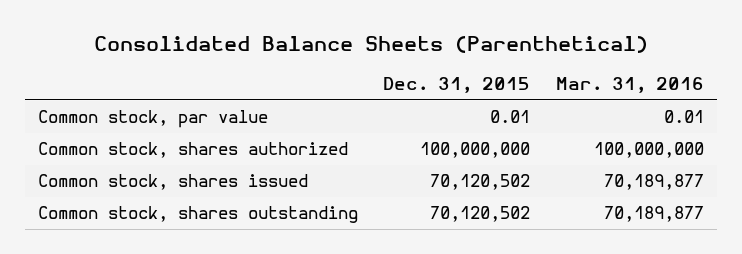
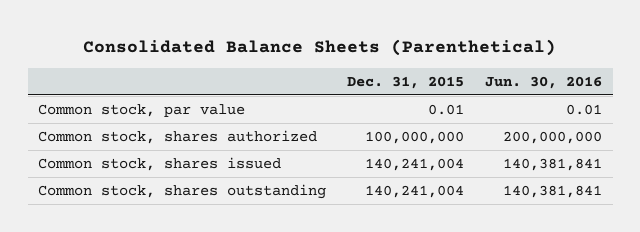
[556,77,705,94] Mar. 31, 2016 -> none
none -> [485,75,603,89] Jun. 30, 2016
[430,174,531,191] 70,120,502 -> [365,158,465,172] 140,241,004
[430,206,531,223] 70,120,502 -> [365,185,465,199] 140,241,004

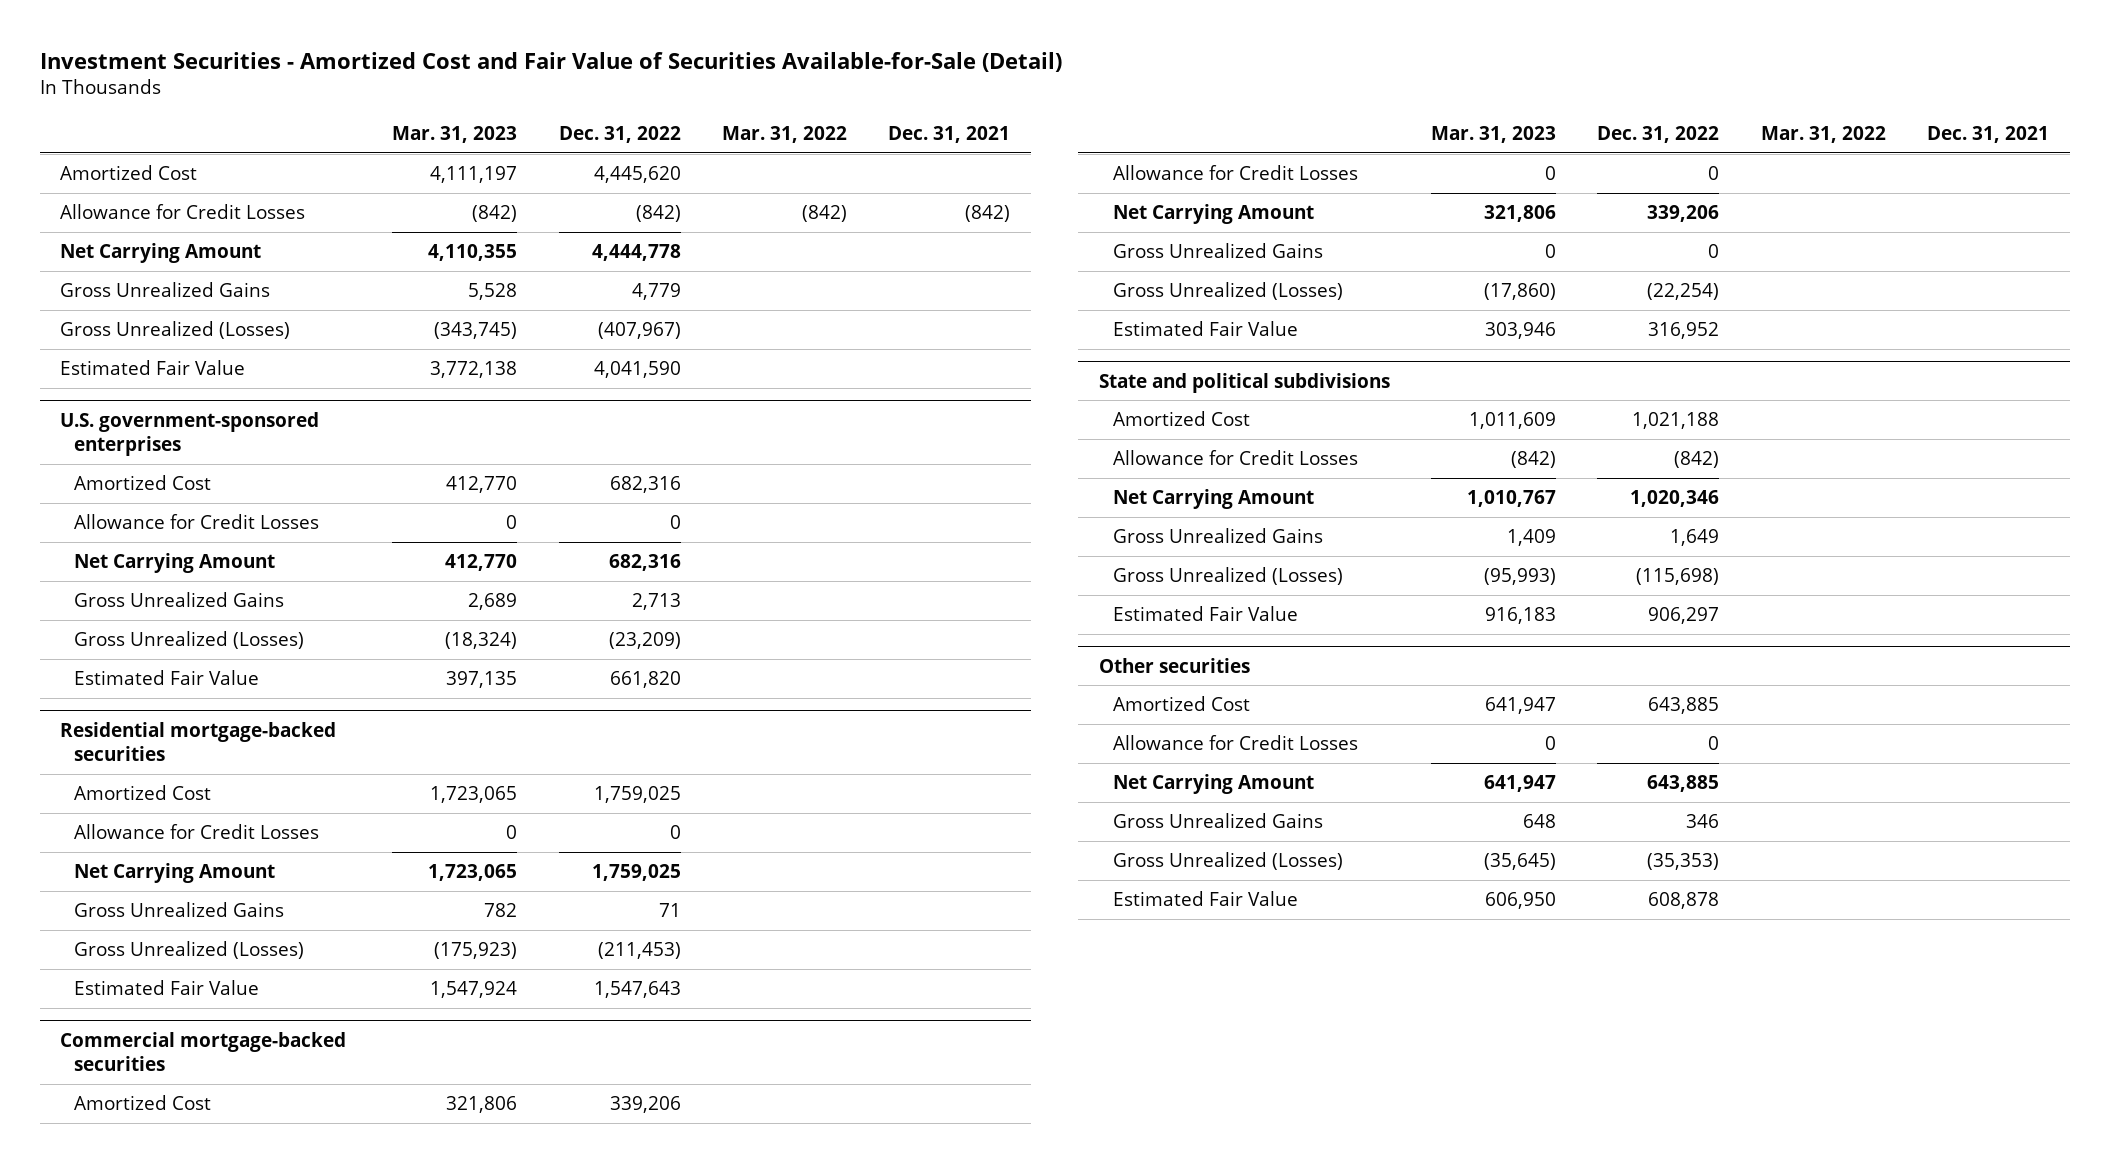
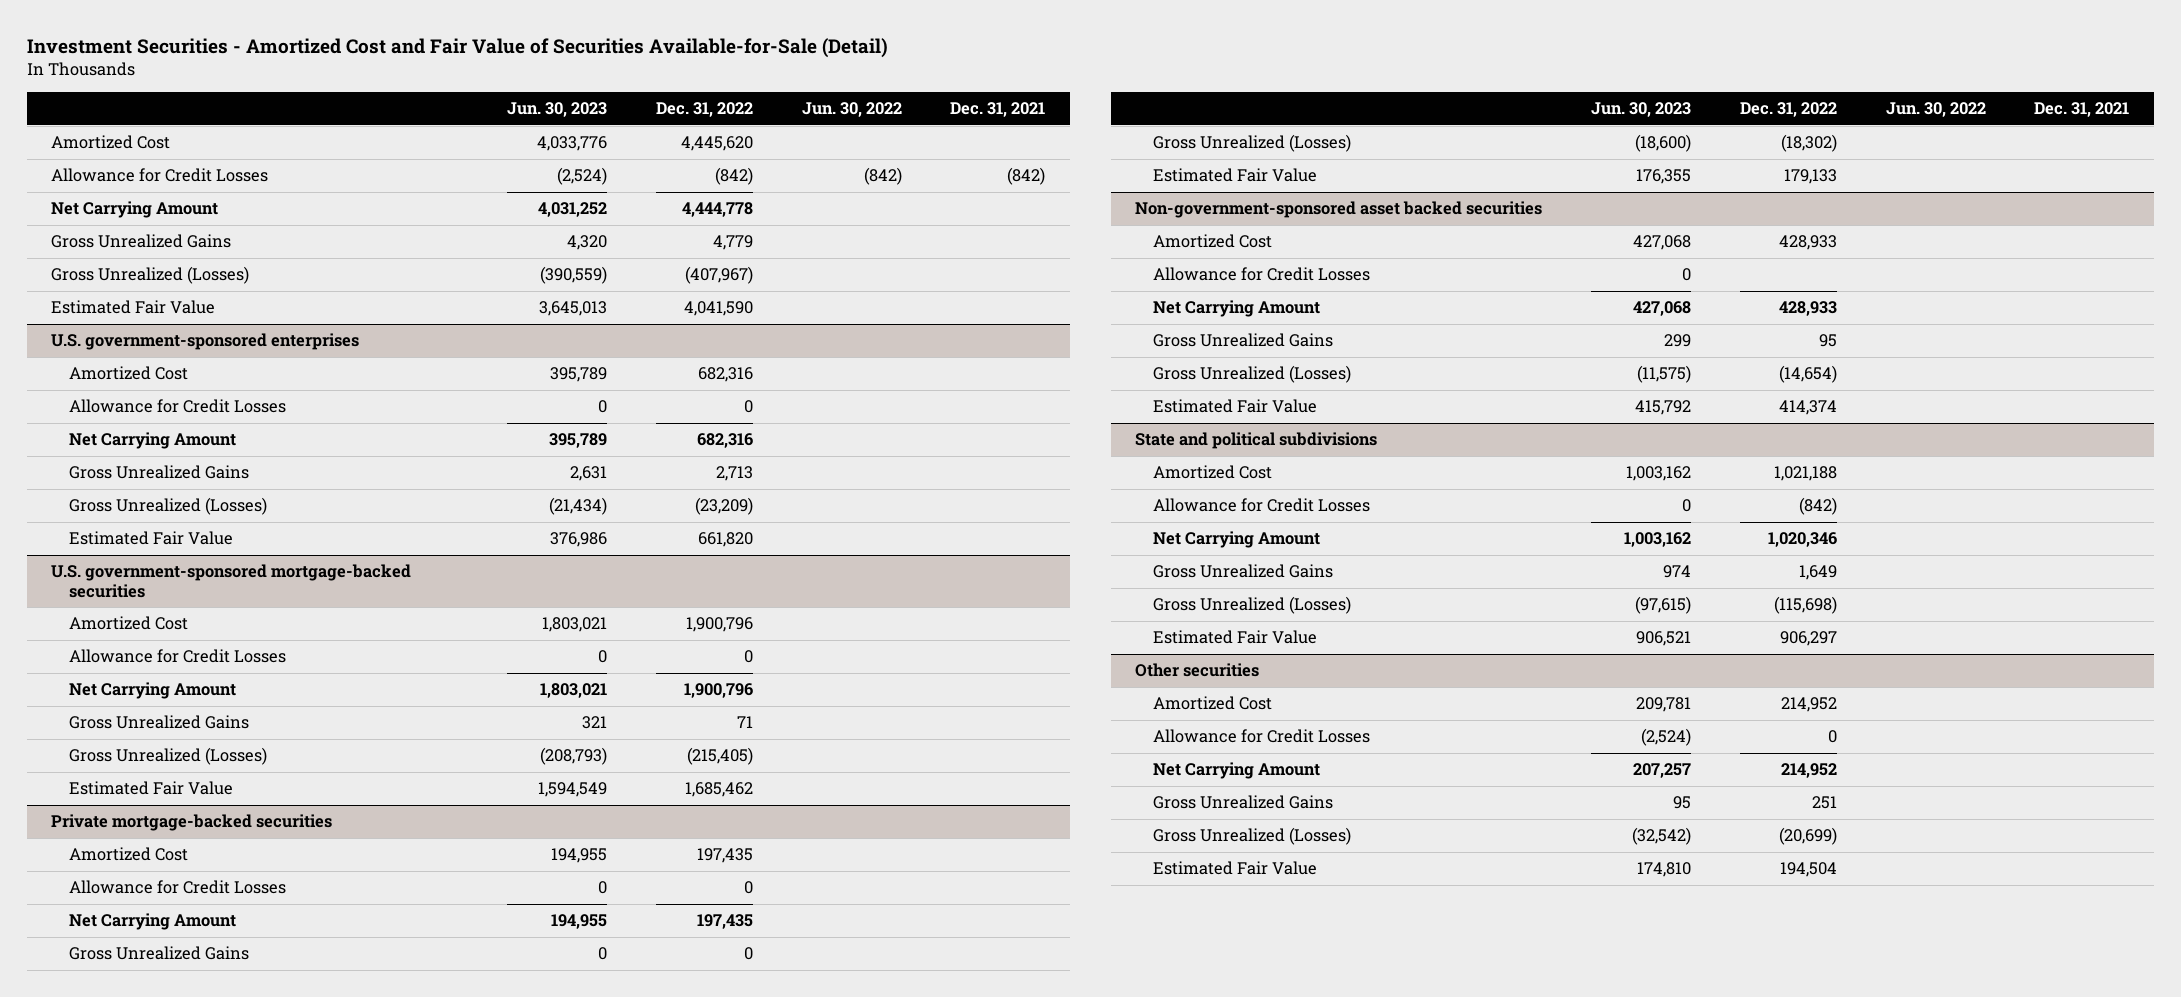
[392,125,518,143] Mar. 31, 2023 -> none
[722,125,848,143] Mar. 31, 2022 -> none
none -> [507,102,608,118] Jun. 30, 2023
none -> [801,102,902,118] Jun. 30, 2022
[60,721,337,761] Residential mortgage-backed securities -> none
none -> [51,564,412,599] U.S. government-sponsored mortgage-backed securities
[593,786,681,804] 1,759,025 -> [685,617,753,633] 1,900,796
[591,864,681,882] 1,759,025 -> [683,683,753,699] 1,900,796
[597,942,681,960] (211,453) -> [686,747,753,766] (215,405)
[593,981,681,999] 1,547,643 -> [684,782,753,798] 1,685,462
[60,1031,347,1071] Commercial mortgage-backed securities -> [51,814,333,832] Private mortgage-backed securities
[609,1096,681,1114] 339,206 -> [696,848,753,864] 197,435
[1647,205,1720,223] 339,206 -> [696,914,753,930] 197,435
[1647,283,1720,301] (22,254) -> [1780,134,1837,153] (18,302)
[1648,322,1720,340] 316,952 -> [1783,169,1837,185] 179,133
none -> [1135,201,1543,219] Non-government-sponsored asset backed securities
none -> [1153,234,1273,249] Amortized Cost
none -> [1153,267,1371,282] Allowance for Credit Losses
none -> [1153,300,1321,318] Net Carrying Amount
none -> [1153,333,1334,348] Gross Unrealized Gains
none -> [1153,365,1352,384] Gross Unrealized (Losses)
none -> [1153,399,1318,414] Estimated Fair Value
[1648,697,1720,715] 643,885 -> [1780,697,1837,713] 214,952
[1647,775,1720,793] 643,885 -> [1780,763,1837,779] 214,952
[1686,814,1720,829] 346 -> [1811,796,1837,810] 251
[1647,853,1720,871] (35,353) -> [1778,827,1837,846] (20,699)
[1648,892,1720,910] 608,878 -> [1779,862,1837,878] 194,504

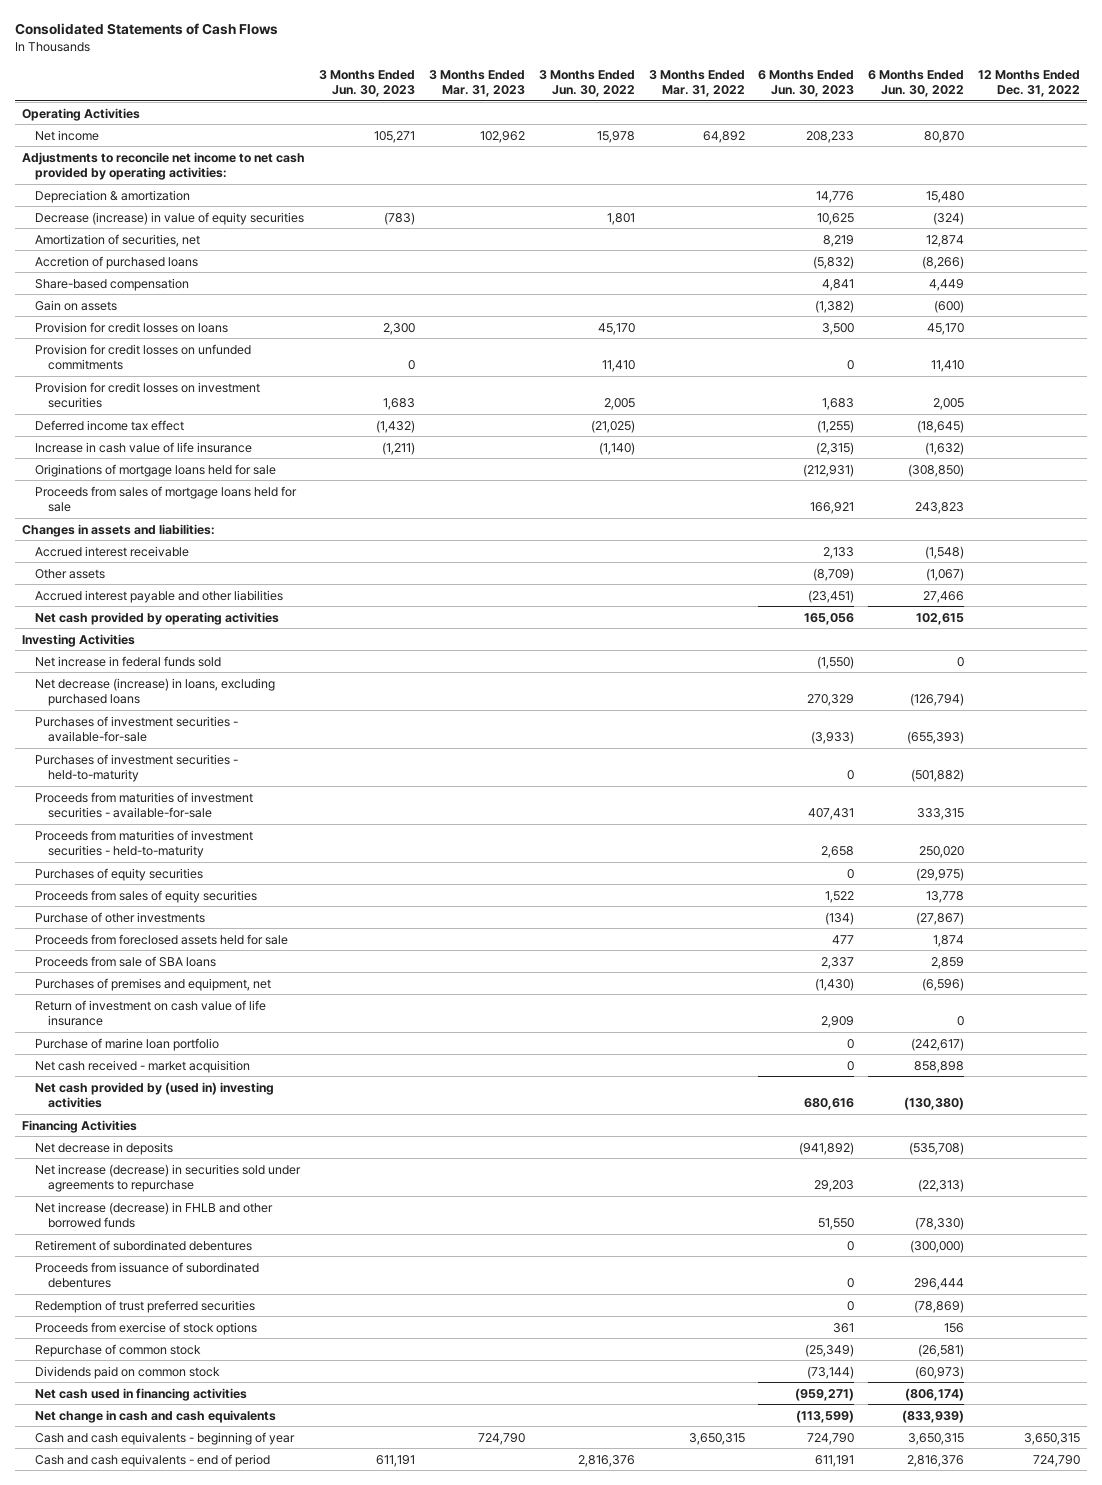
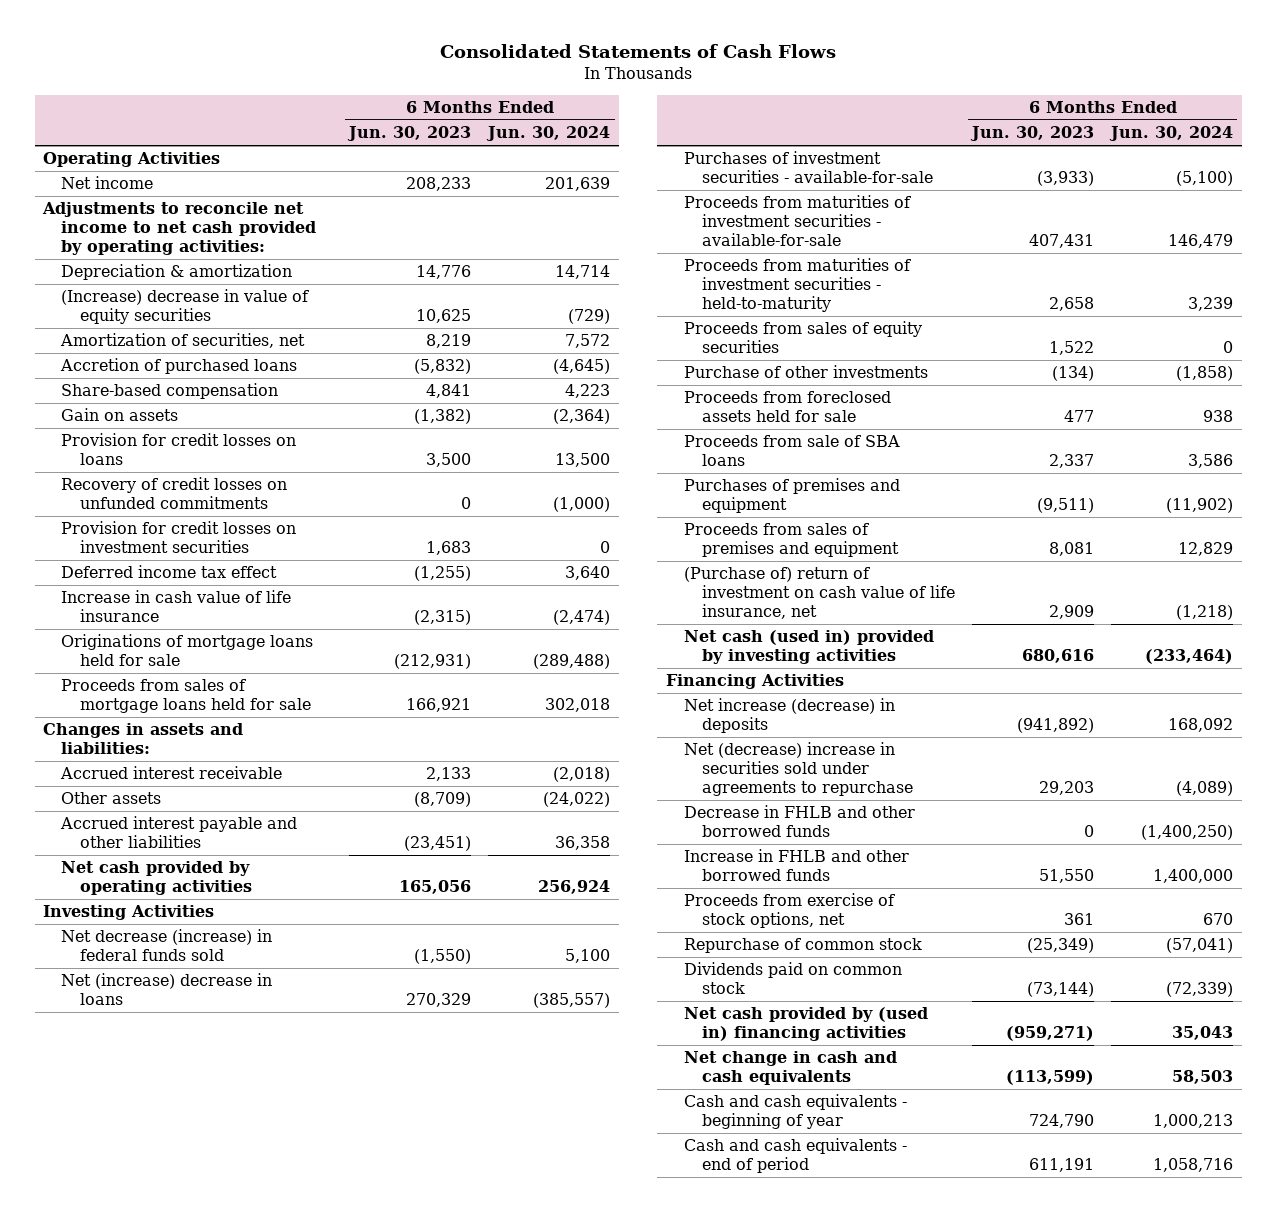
[318,69,415,98] 3 Months Ended Jun. 30, 2023 -> none
[428,69,525,98] 3 Months Ended Mar. 31, 2023 -> none
[538,69,635,98] 3 Months Ended Jun. 30, 2022 -> none
[648,69,745,98] 3 Months Ended Mar. 31, 2022 -> none
[868,69,965,98] 6 Months Ended Jun. 30, 2022 -> none
[978,69,1081,98] 12 Months Ended Dec. 31, 2022 -> none
none -> [486,126,611,142] Jun. 30, 2024
[34,211,304,225] Decrease (increase) in value of equity securities -> [61,289,310,325] (Increase) decrease in value of equity securities
[34,343,251,371] Provision for credit losses on unfunded commitments -> [61,477,288,510] Recovery of credit losses on unfunded commitments
[34,655,221,667] Net increase in federal funds sold -> [61,929,273,962] Net decrease (increase) in federal funds sold
[34,677,275,707] Net decrease (increase) in loans, excluding purchased loans -> [61,973,273,1006] Net (increase) decrease in loans
[34,753,238,783] Purchases of investment securities - held-to-maturity -> none
[34,867,203,881] Purchases of equity securities -> none
[34,1037,219,1051] Purchase of marine loan portfolio -> none
[34,1059,250,1073] Net cash received - market acquisition -> none
[34,977,271,991] Purchases of premises and equipment, net -> [684,478,901,514] Purchases of premises and equipment
[815,977,855,991] (1,430) -> [1037,498,1095,514] (9,511)
none -> [684,523,900,558] Proceeds from sales of premises and equipment
[34,999,266,1027] Return of investment on cash value of life insurance -> [684,567,956,620] (Purchase of) return of investment on cash value of life insurance, net
[34,1081,274,1109] Net cash provided by (used in) investing activities -> [684,630,935,665] Net cash (used in) provided by investing activities
[34,1239,252,1251] Retirement of subordinated debentures -> none
[34,1261,259,1289] Proceeds from issuance of subordinated debentures -> none
[34,1299,255,1313] Redemption of trust preferred securities -> none
[34,1141,173,1155] Net decrease in deposits -> [684,698,896,734] Net increase (decrease) in deposits
[34,1163,301,1193] Net increase (decrease) in securities sold under agreements to repurchase -> [684,742,914,797] Net (decrease) increase in securities sold under agreements to repurchase
none -> [684,805,916,838] Decrease in FHLB and other borrowed funds
[34,1201,273,1229] Net increase (decrease) in FHLB and other borrowed funds -> [684,849,910,882] Increase in FHLB and other borrowed funds
[34,1321,257,1335] Proceeds from exercise of stock options -> [684,893,896,929] Proceeds from exercise of stock options, net
[34,1387,247,1401] Net cash used in financing activities -> [684,1007,929,1042] Net cash provided by (used in) financing activities

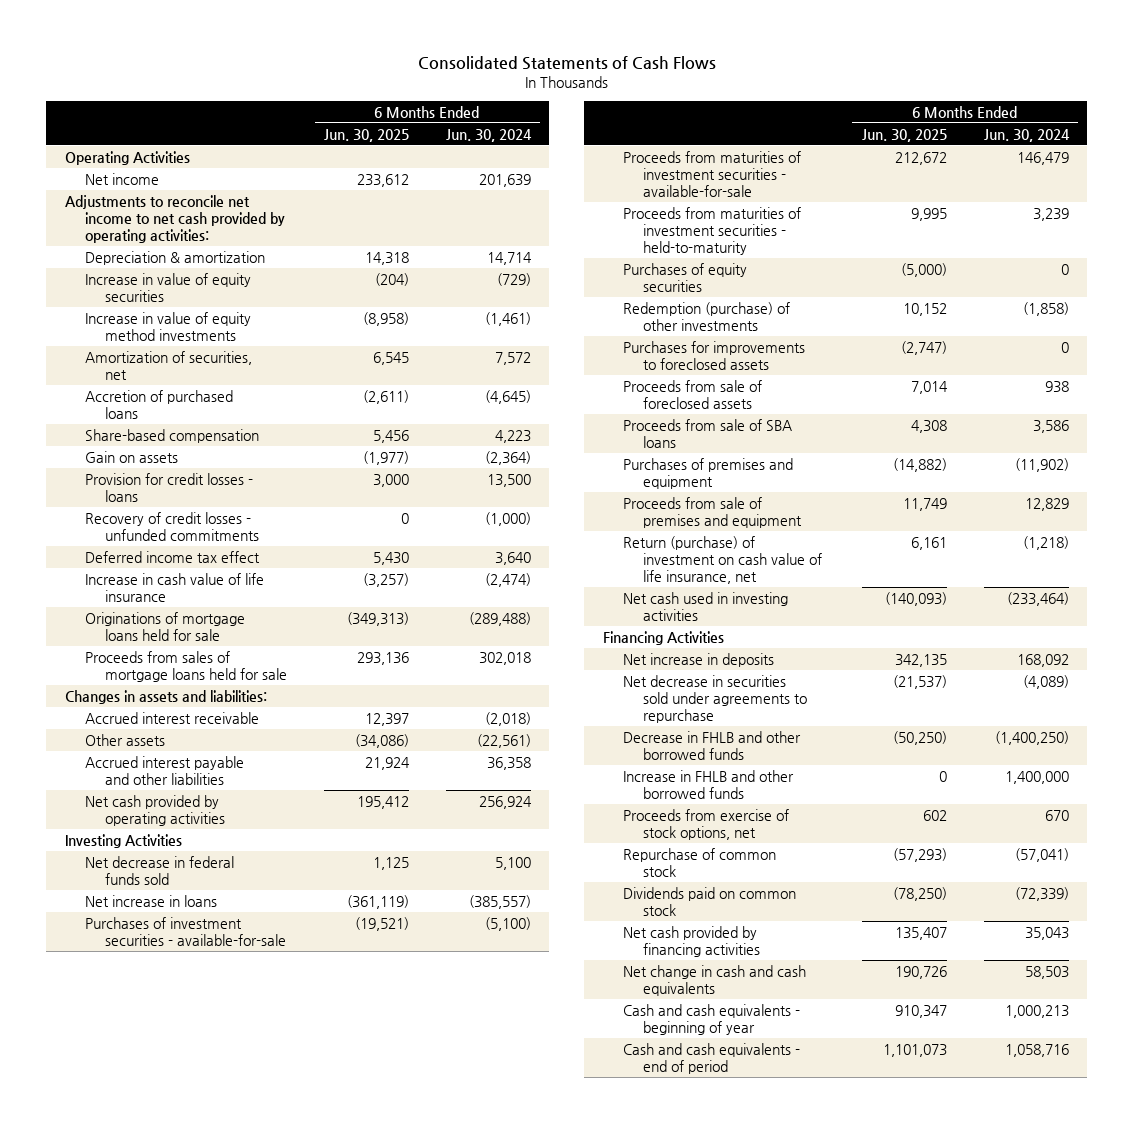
[347,126,472,142] Jun. 30, 2023 -> none
none -> [323,128,409,142] Jun. 30, 2025
[61,289,310,325] (Increase) decrease in value of equity securities -> [84,272,251,303] Increase in value of equity securities
none -> [84,311,251,342] Increase in value of equity method investments
[61,521,297,554] Provision for credit losses on investment securities -> none
[61,433,297,466] Provision for credit losses on loans -> [84,472,253,503] Provision for credit losses - loans
[61,477,288,510] Recovery of credit losses on unfunded commitments -> [84,511,259,542] Recovery of credit losses - unfunded commitments
[543,792,611,808] (24,022) -> [476,733,531,748] (22,561)
[61,929,273,962] Net decrease (increase) in federal funds sold -> [84,855,234,886] Net decrease in federal funds sold
[61,973,273,1006] Net (increase) decrease in loans -> [84,894,217,907] Net increase in loans
[684,321,923,354] Proceeds from sales of equity securities -> none
none -> [622,262,747,293] Purchases of equity securities
[684,365,929,379] Purchase of other investments -> [622,301,790,332] Redemption (purchase) of other investments
none -> [622,340,805,371] Purchases for improvements to foreclosed assets
[684,391,892,423] Proceeds from foreclosed assets held for sale -> [622,379,762,410] Proceeds from sale of foreclosed assets
[684,523,900,558] Proceeds from sales of premises and equipment -> [622,496,802,529] Proceeds from sale of premises and equipment
[684,567,956,620] (Purchase of) return of investment on cash value of life insurance, net -> [622,535,822,585] Return (purchase) of investment on cash value of life insurance, net
[684,630,935,665] Net cash (used in) provided by investing activities -> [622,591,788,622] Net cash used in investing activities
[684,698,896,734] Net increase (decrease) in deposits -> [622,652,774,667] Net increase in deposits
[684,742,914,797] Net (decrease) increase in securities sold under agreements to repurchase -> [622,674,807,724] Net decrease in securities sold under agreements to repurchase
[684,1007,929,1042] Net cash provided by (used in) financing activities -> [622,925,760,958] Net cash provided by financing activities

